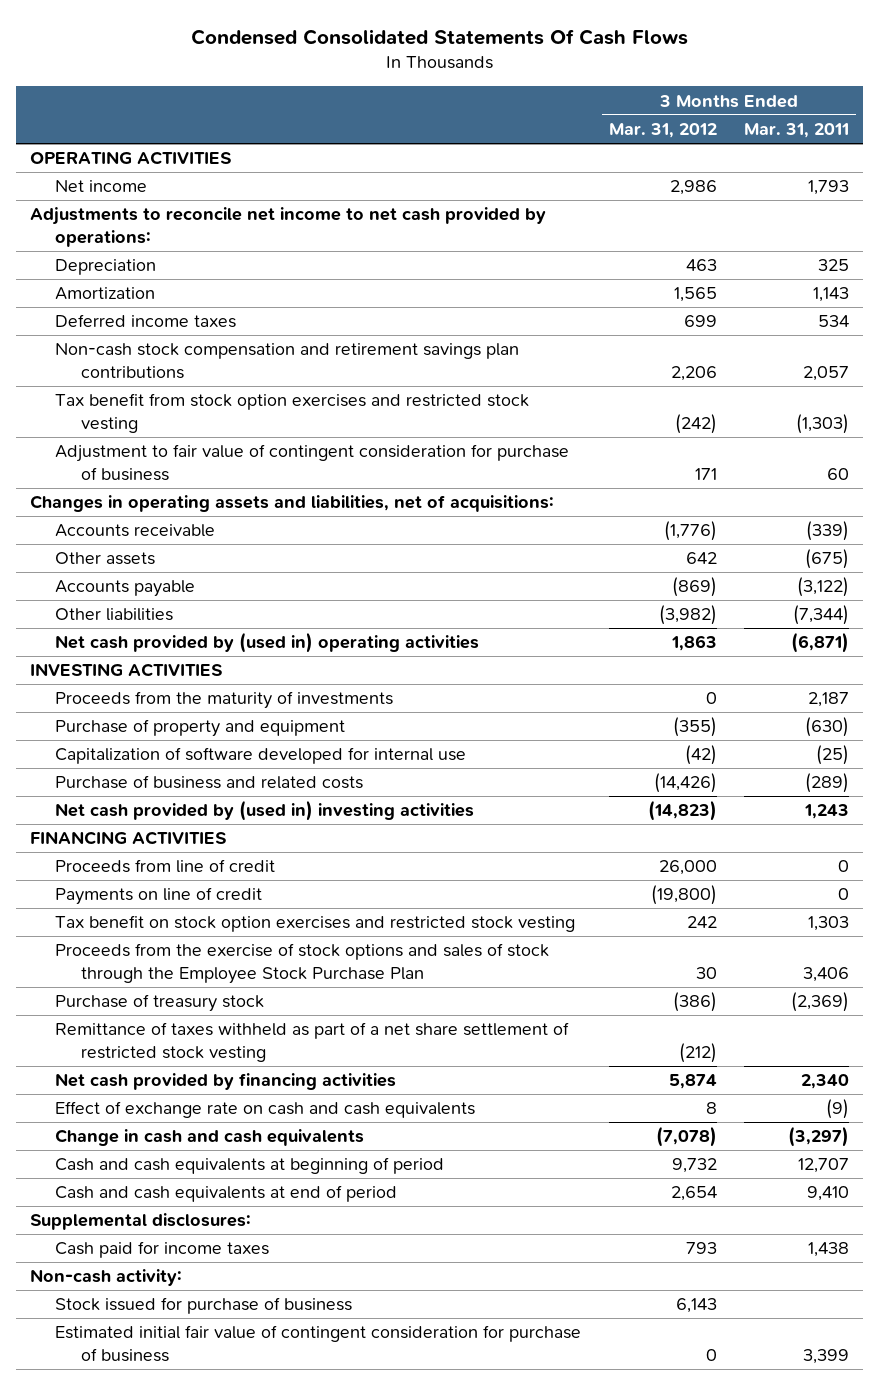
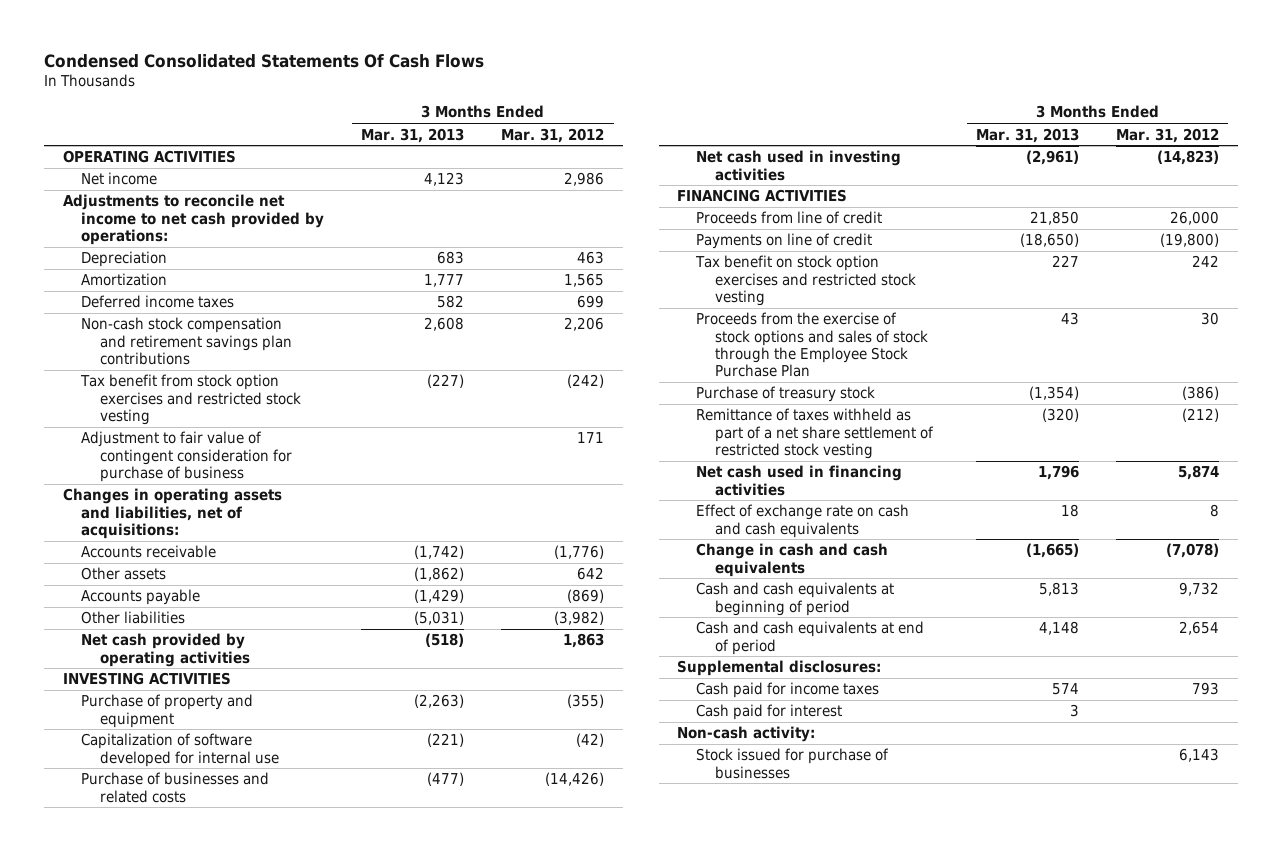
[744,122,850,138] Mar. 31, 2011 -> none
none -> [361,127,465,143] Mar. 31, 2013
[55,632,480,654] Net cash provided by (used in) operating activities -> [81,633,250,667] Net cash provided by operating activities
[55,691,394,710] Proceeds from the maturity of investments -> none
[55,775,364,790] Purchase of business and related costs -> [81,772,270,803] Purchase of businesses and related costs
[55,800,475,822] Net cash provided by (used in) investing activities -> [696,150,902,181] Net cash used in investing activities
[55,1073,397,1091] Net cash provided by financing activities -> [696,465,903,496] Net cash used in financing activities
none -> [696,704,843,721] Cash paid for interest
[55,1325,582,1363] Estimated initial fair value of contingent consideration for purchase of business -> none
[55,1297,353,1315] Stock issued for purchase of business -> [696,748,890,779] Stock issued for purchase of businesses

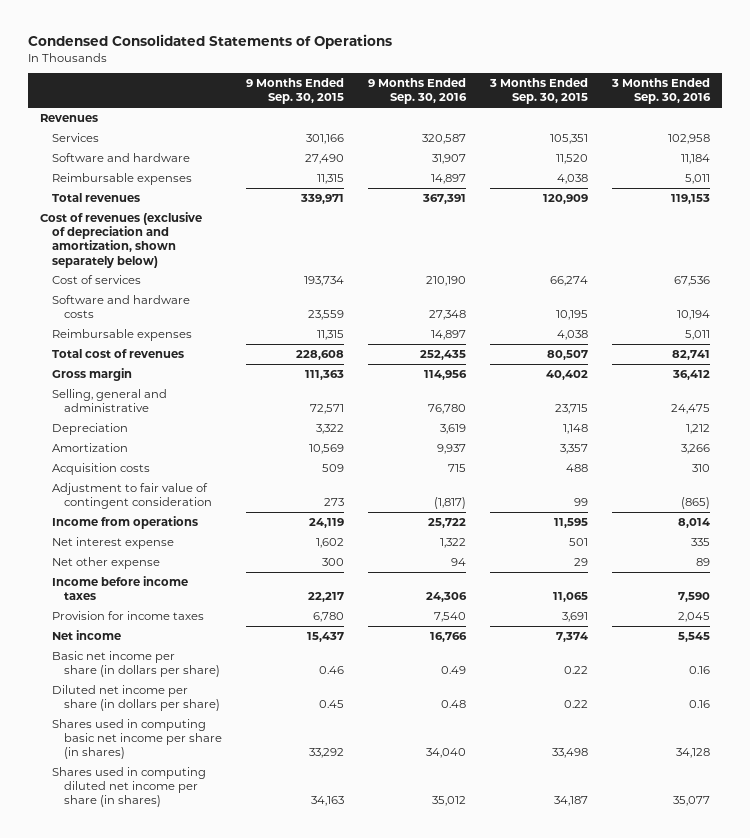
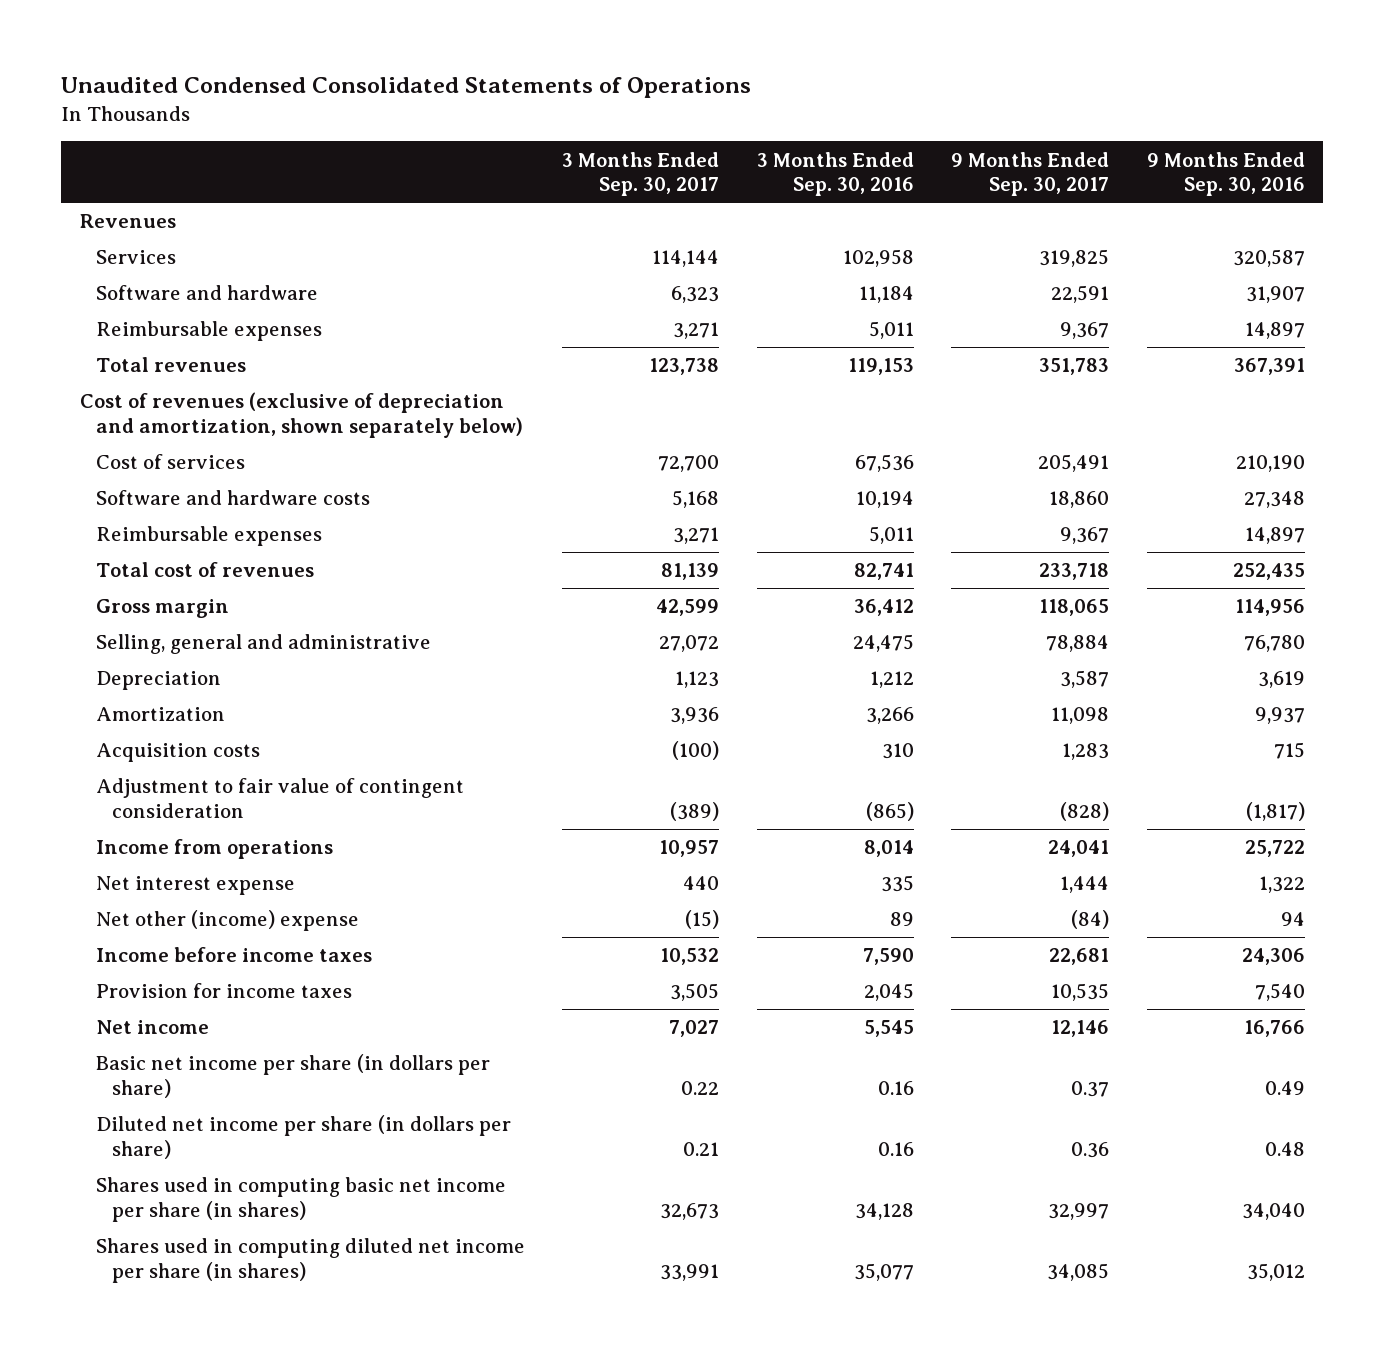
[27,33,392,49] Condensed Consolidated Statements of Operations -> [61,77,752,99] Unaudited Condensed Consolidated Statements of Operations
[245,78,344,105] 9 Months Ended Sep. 30, 2015 -> none
[489,78,589,105] 3 Months Ended Sep. 30, 2015 -> none
none -> [562,151,720,197] 3 Months Ended Sep. 30, 2017
none -> [951,151,1110,197] 9 Months Ended Sep. 30, 2017
[51,556,160,569] Net other expense -> [95,910,359,932] Net other (income) expense

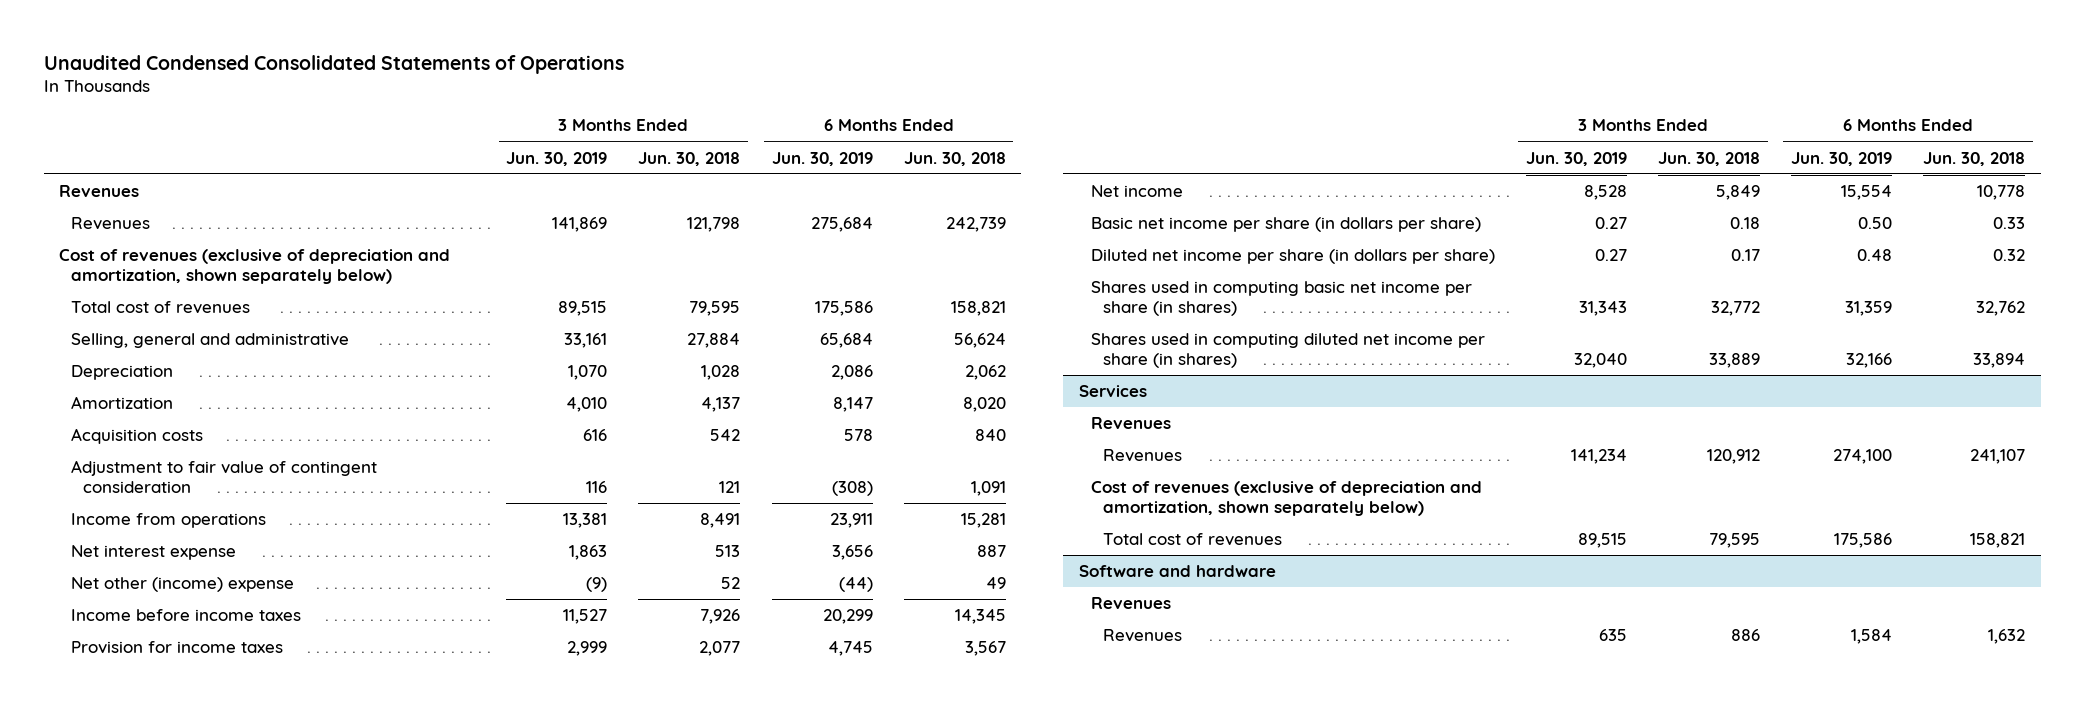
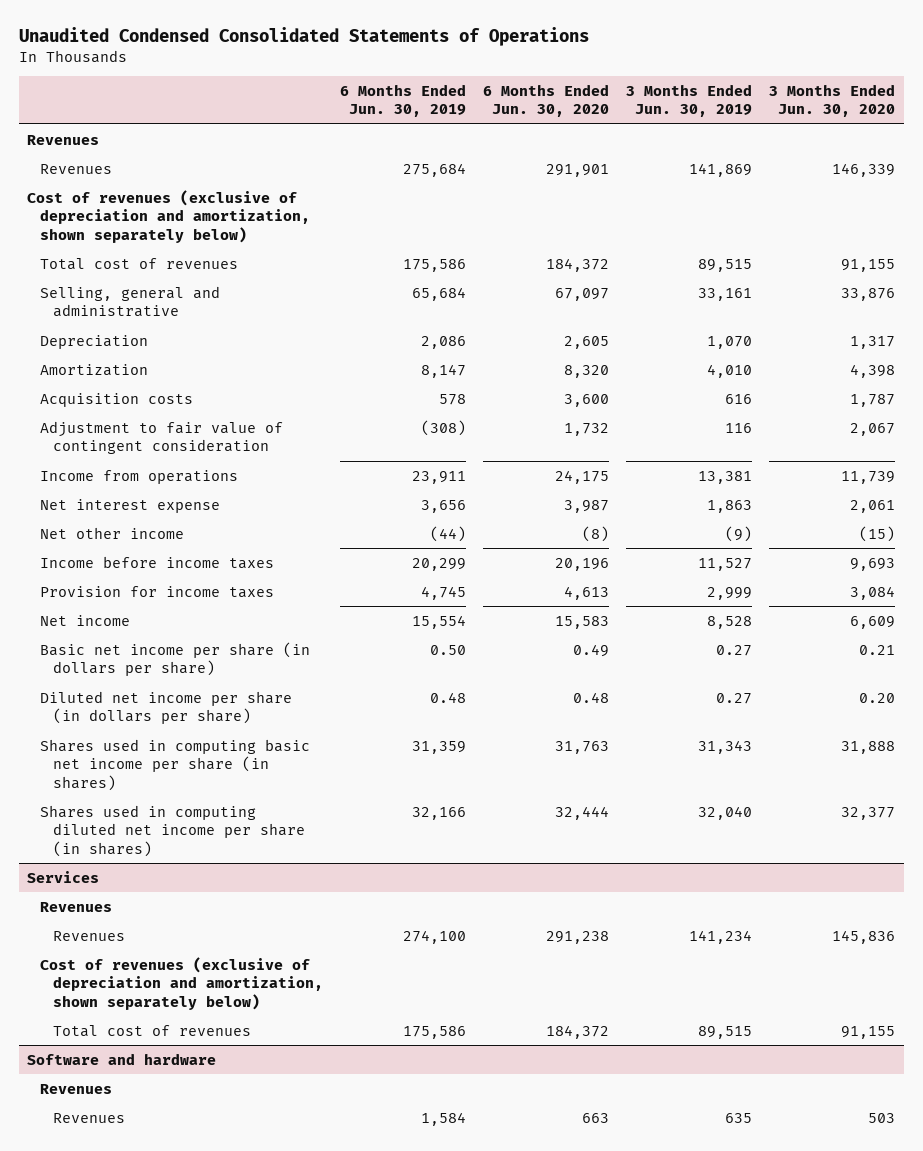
[638,151,741,166] Jun. 30, 2018 -> none
[903,151,1006,166] Jun. 30, 2018 -> none
none -> [483,84,610,118] 6 Months Ended Jun. 30, 2020
none -> [769,84,896,118] 3 Months Ended Jun. 30, 2020
[71,577,295,593] Net other (income) expense -> [40,526,185,539] Net other income

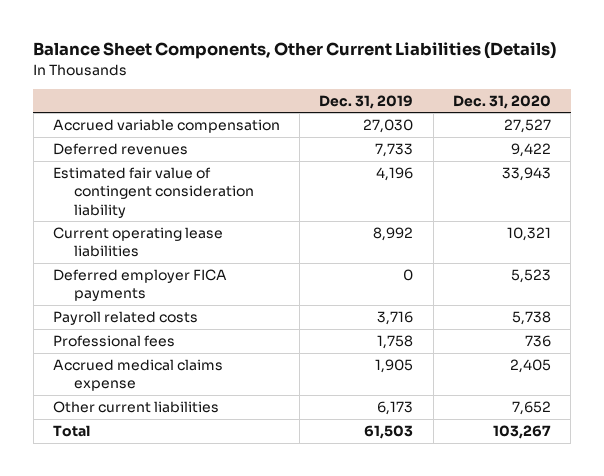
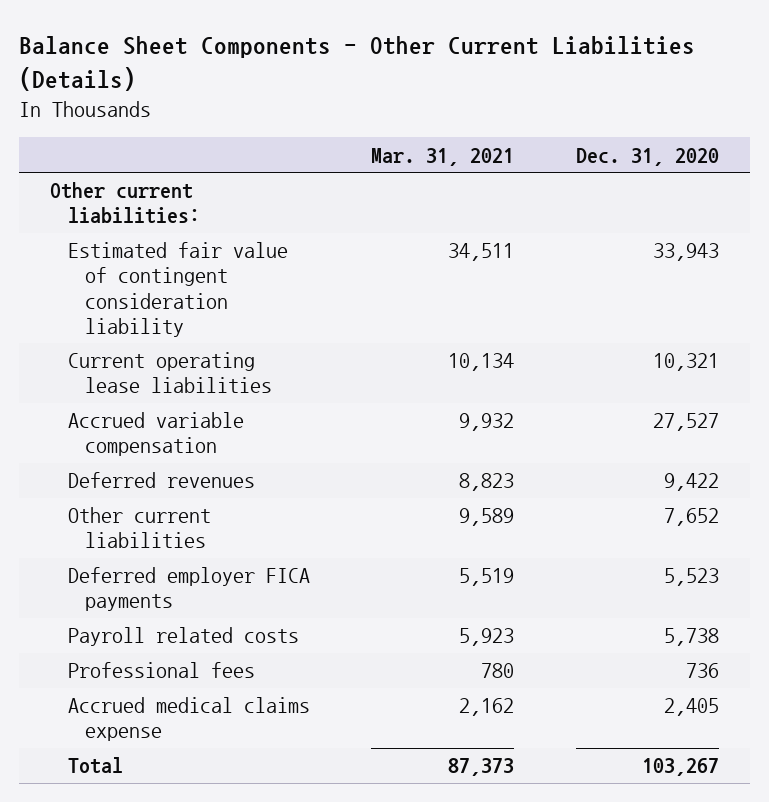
[33,42,557,60] Balance Sheet Components, Other Current Liabilities (Details) -> [19,35,696,91] Balance Sheet Components - Other Current Liabilities (Details)
[319,94,414,109] Dec. 31, 2019 -> none
none -> [371,147,515,166] Mar. 31, 2021
none -> [50,182,200,225] Other current liabilities:
[53,119,281,134] Accrued variable compensation -> [67,412,244,457] Accrued variable compensation
[53,143,189,156] Deferred revenues -> [67,472,255,489] Deferred revenues
[53,401,220,414] Other current liabilities -> [67,507,211,549] Other current liabilities

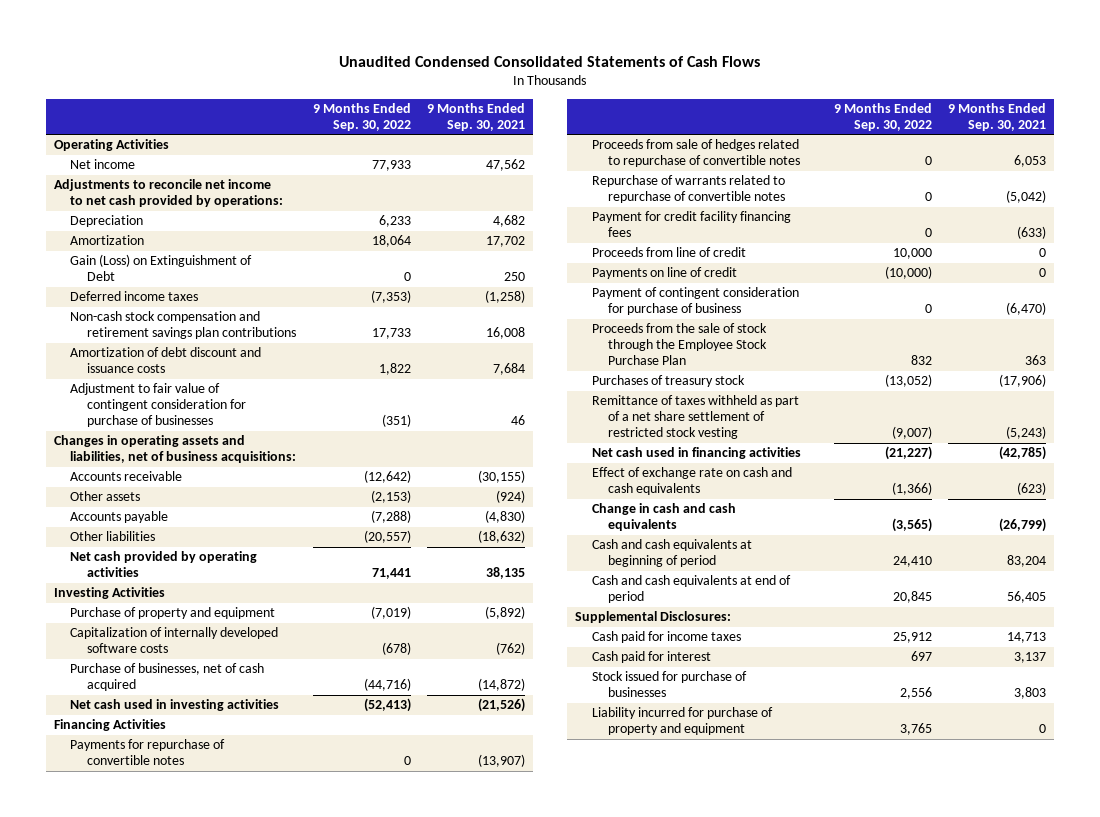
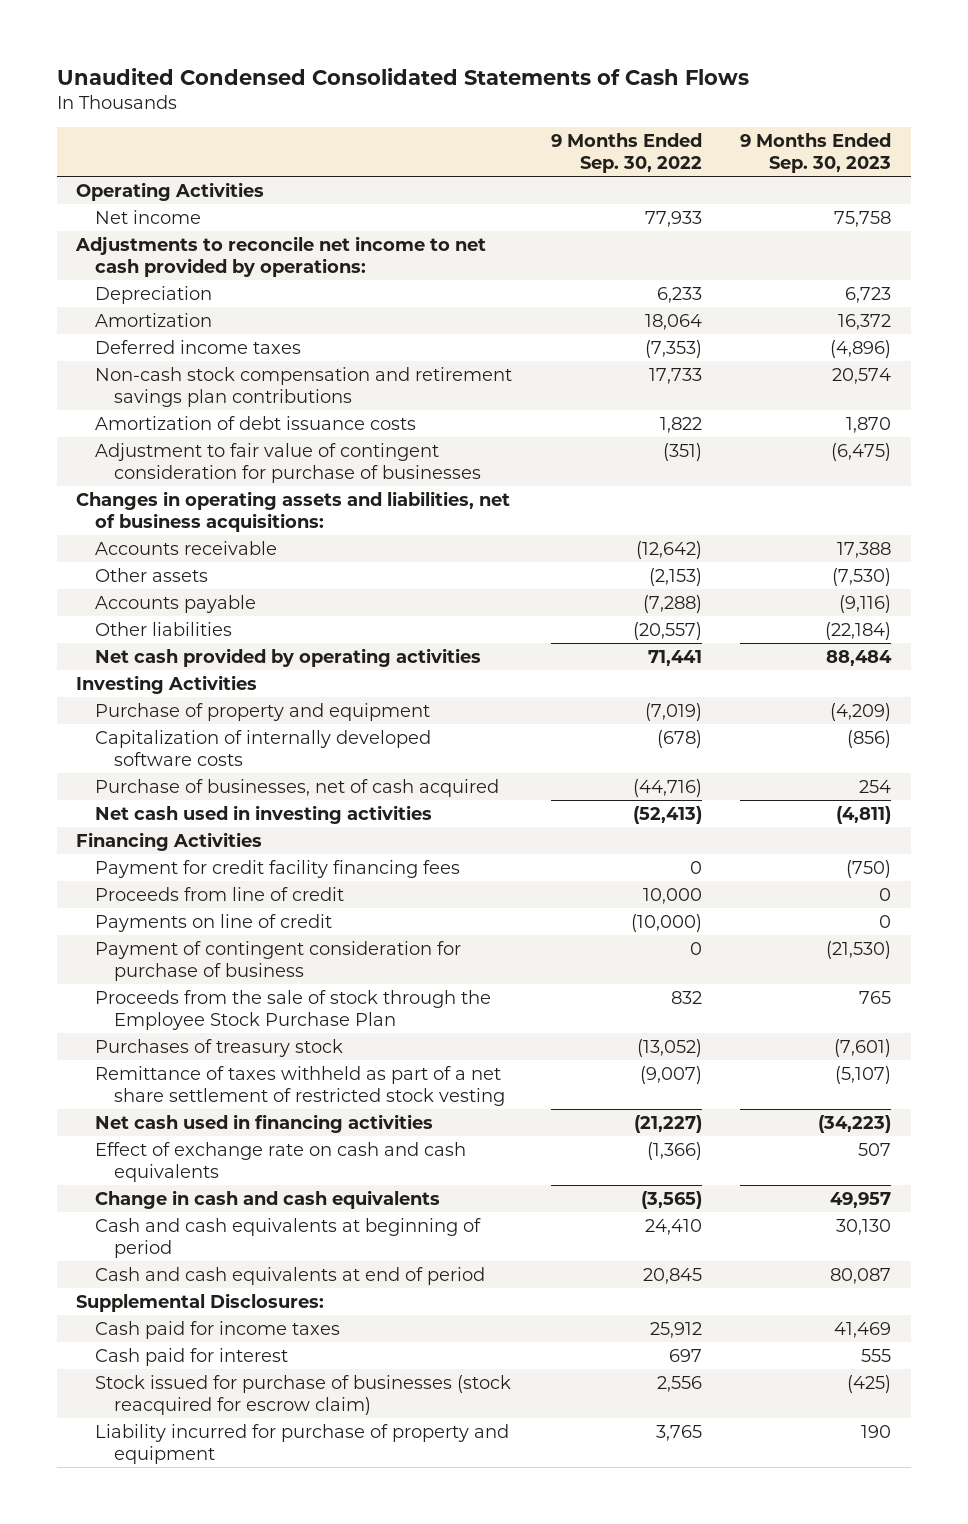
[426,102,525,131] 9 Months Ended Sep. 30, 2021 -> none
none -> [740,133,892,174] 9 Months Ended Sep. 30, 2023
[70,254,253,282] Gain (Loss) on Extinguishment of Debt -> none
[70,347,262,374] Amortization of debt discount and issuance costs -> [94,416,416,431] Amortization of debt issuance costs
[70,739,226,766] Payments for repurchase of convertible notes -> none
[591,139,801,168] Proceeds from sale of hedges related to repurchase of convertible notes -> none
[591,175,786,204] Repurchase of warrants related to repurchase of convertible notes -> none
[591,671,747,698] Stock issued for purchase of businesses -> [94,1375,511,1415] Stock issued for purchase of businesses (stock reacquired for escrow claim)

